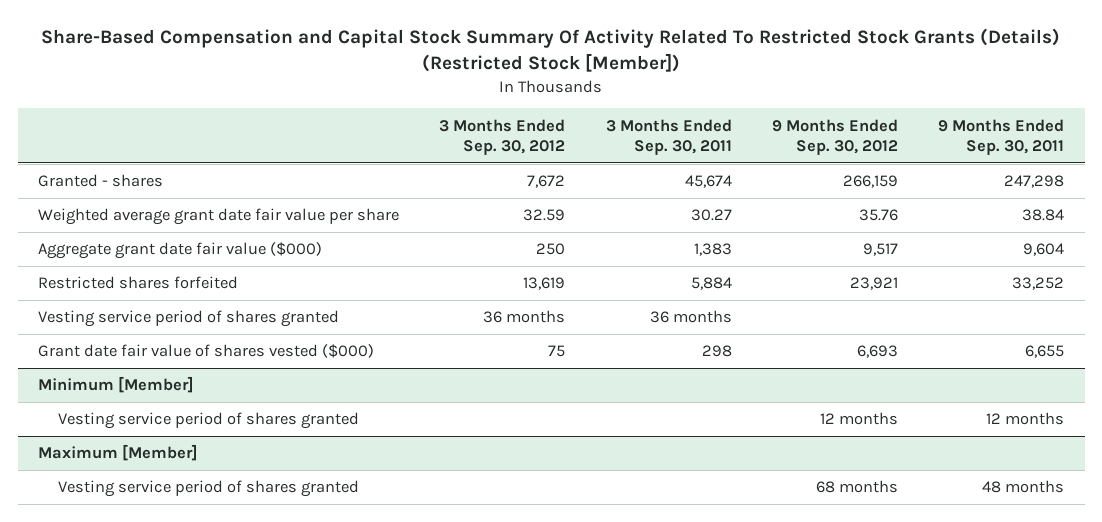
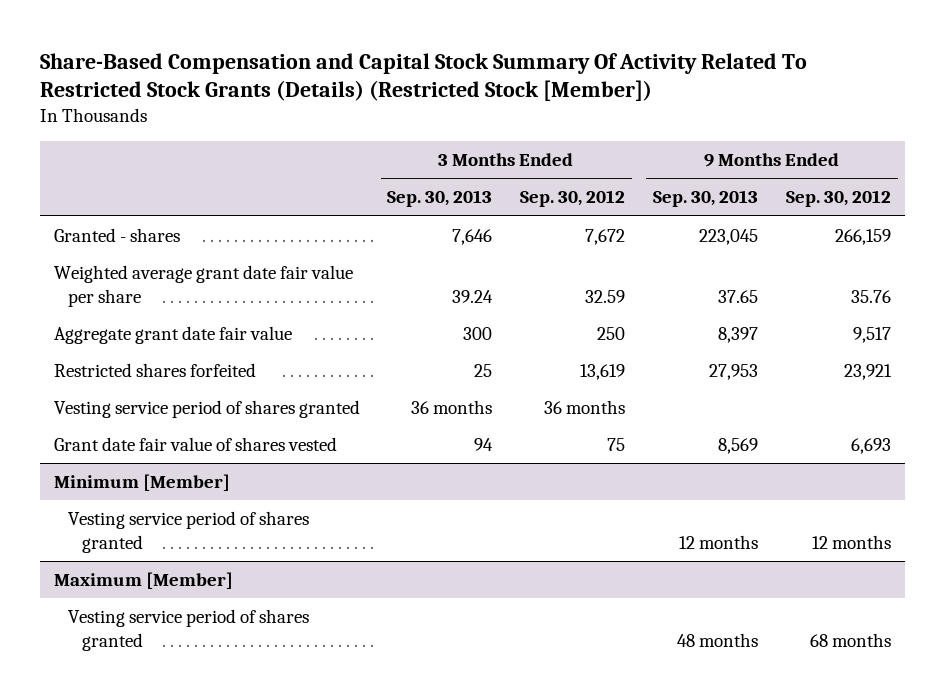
[605,118,732,156] 3 Months Ended Sep. 30, 2011 -> none
[938,118,1065,156] 9 Months Ended Sep. 30, 2011 -> none
none -> [387,190,493,208] Sep. 30, 2013
none -> [653,190,759,208] Sep. 30, 2013
[37,242,322,260] Aggregate grant date fair value ($000) -> [53,326,292,345] Aggregate grant date fair value
[37,344,374,359] Grant date fair value of shares vested ($000) -> [53,437,337,452] Grant date fair value of shares vested

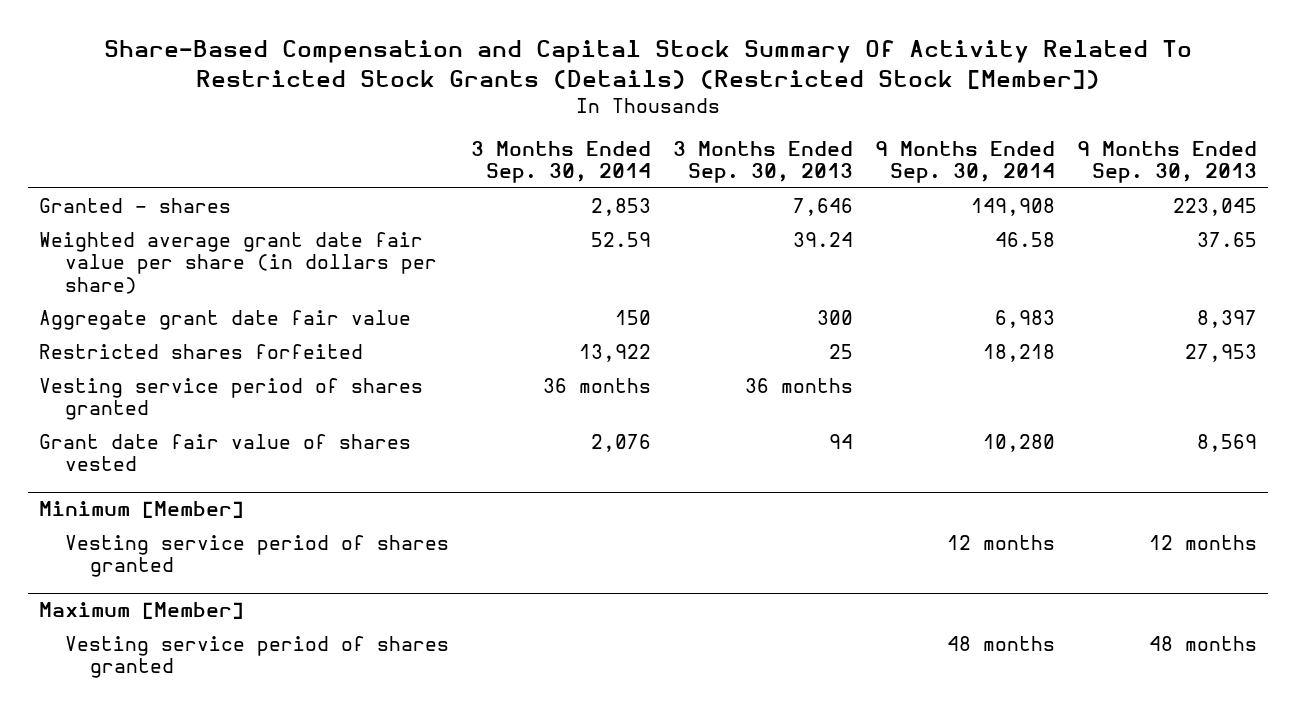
[520,190,626,208] Sep. 30, 2012 -> none
[785,190,891,208] Sep. 30, 2012 -> none
none -> [470,140,651,184] 3 Months Ended Sep. 30, 2014
none -> [874,140,1055,184] 9 Months Ended Sep. 30, 2014
[53,265,353,308] Weighted average grant date fair value per share -> [38,232,437,294] Weighted average grant date fair value per share (in dollars per share)

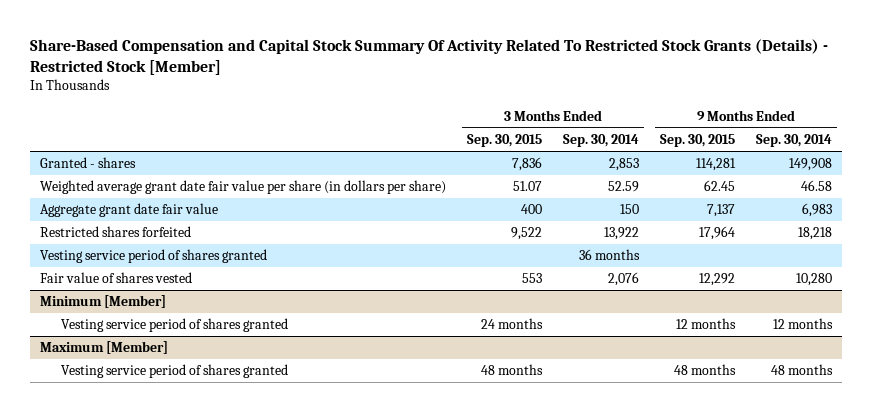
[103,40,1192,89] Share-Based Compensation and Capital Stock Summary Of Activity Related To Restricted Stock Grants (Details) (Restricted Stock [Member]) -> [29,38,828,76] Share-Based Compensation and Capital Stock Summary Of Activity Related To Restricted Stock Grants (Details) - Restricted Stock [Member]
[672,140,853,184] 3 Months Ended Sep. 30, 2013 -> none
[1076,140,1257,184] 9 Months Ended Sep. 30, 2013 -> none
none -> [467,134,543,148] Sep. 30, 2015
none -> [659,134,735,148] Sep. 30, 2015
[38,434,411,472] Grant date fair value of shares vested -> [40,272,193,284] Fair value of shares vested

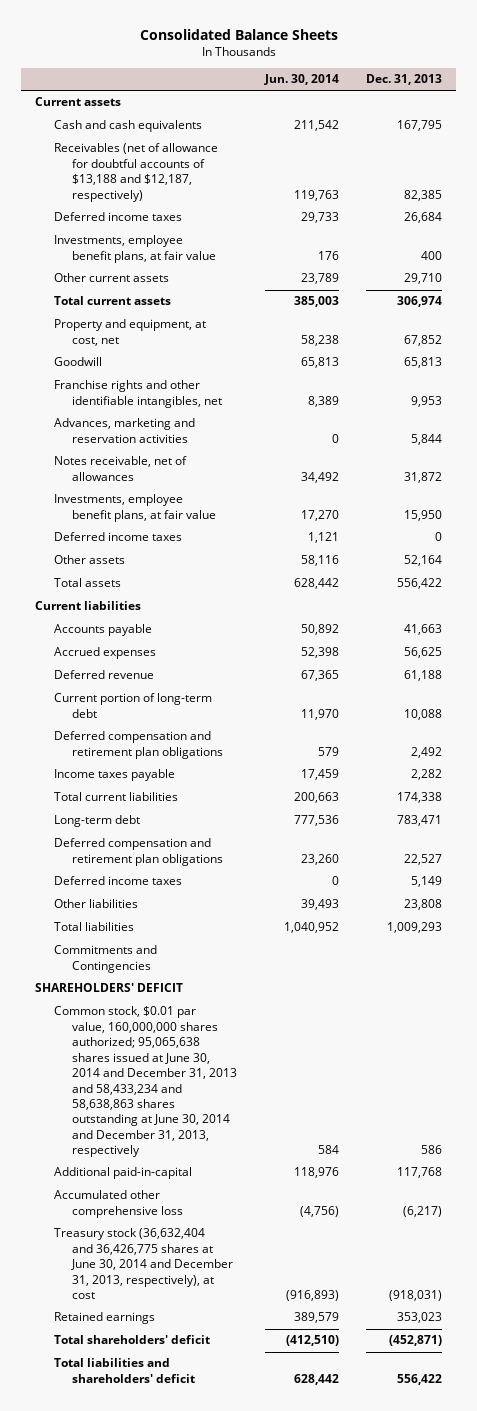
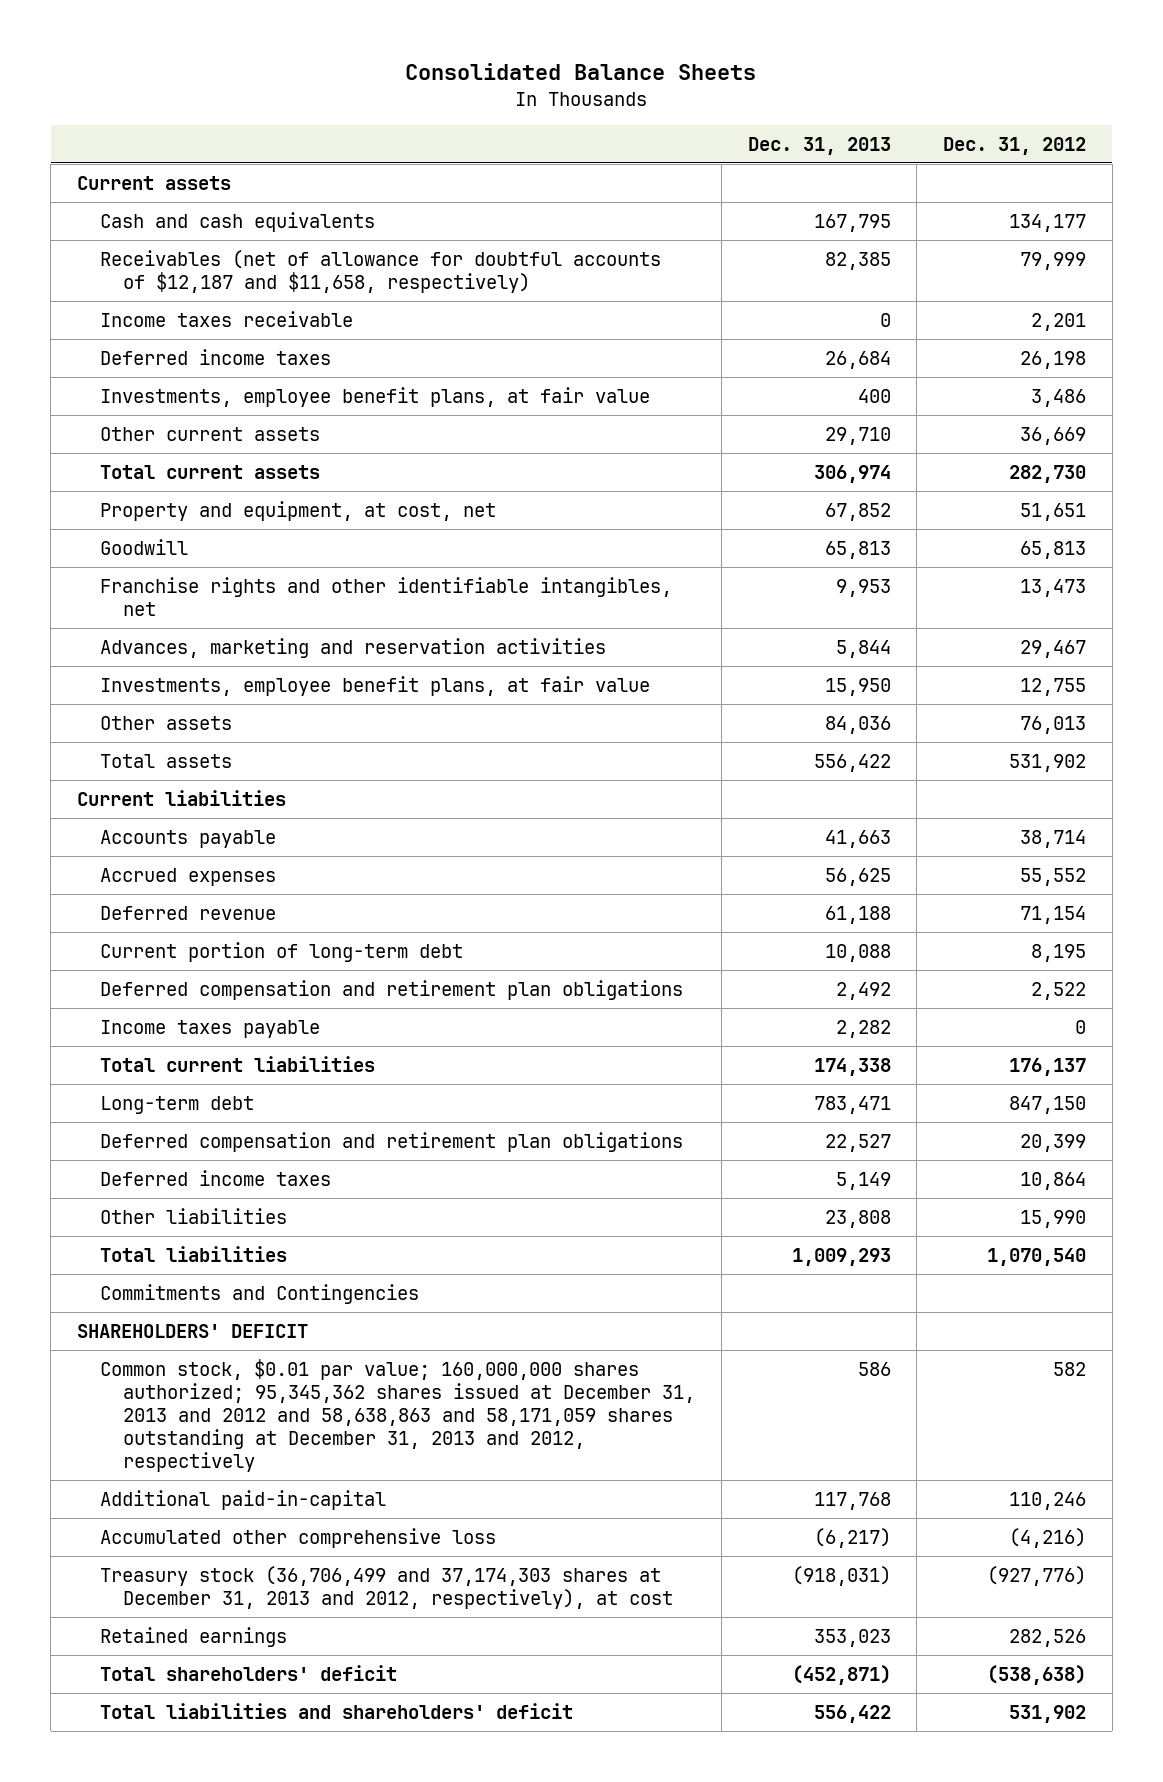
[263,74,339,86] Jun. 30, 2014 -> none
none -> [943,136,1087,155] Dec. 31, 2012
[53,143,218,202] Receivables (net of allowance for doubtful accounts of $13,188 and $12,187, respectively) -> [99,249,661,293] Receivables (net of allowance for doubtful accounts of $12,187 and $11,658, respectively)
none -> [99,310,353,327] Income taxes receivable
[53,456,187,481] Notes receivable, net of allowances -> none
[53,532,182,542] Deferred income taxes -> none
[404,555,443,567] 52,164 -> [824,715,891,734] 84,036
[53,1006,237,1158] Common stock, $0.01 par value, 160,000,000 shares authorized; 95,065,638 shares issued at June 30, 2014 and December 31, 2013 and 58,433,234 and 58,638,863 shares outstanding at June 30, 2014 and December 31, 2013, respectively -> [99,1358,696,1472] Common stock, $0.01 par value; 160,000,000 shares authorized; 95,345,362 shares issued at December 31, 2013 and 2012 and 58,638,863 and 58,171,059 shares outstanding at December 31, 2013 and 2012, respectively
[53,1228,233,1300] Treasury stock (36,632,404 and 36,426,775 shares at June 30, 2014 and December 31, 2013, respectively), at cost -> [99,1565,674,1609] Treasury stock (36,706,499 and 37,174,303 shares at December 31, 2013 and 2012, respectively), at cost

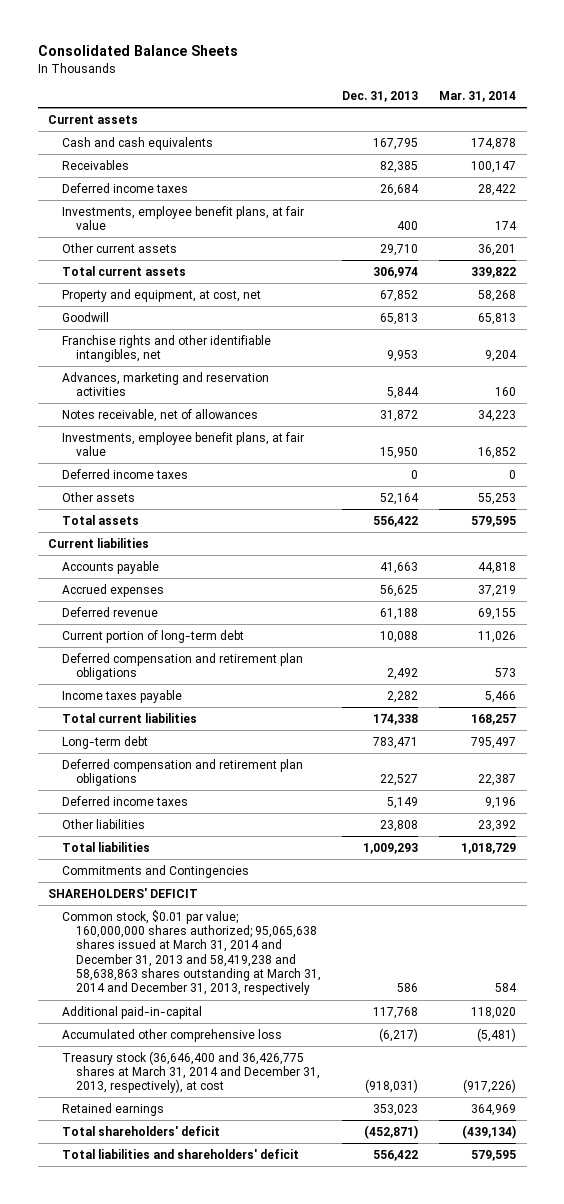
[943,136,1087,155] Dec. 31, 2012 -> none
none -> [438,91,516,103] Mar. 31, 2014
[99,310,353,327] Income taxes receivable -> none
[99,249,661,293] Receivables (net of allowance for doubtful accounts of $12,187 and $11,658, respectively) -> [62,159,130,170] Receivables
none -> [62,408,259,422] Notes receivable, net of allowances
none -> [62,468,189,479] Deferred income taxes
[824,715,891,734] 84,036 -> [379,492,419,505] 52,164
[99,1358,696,1472] Common stock, $0.01 par value; 160,000,000 shares authorized; 95,345,362 shares issued at December 31, 2013 and 2012 and 58,638,863 and 58,171,059 shares outstanding at December 31, 2013 and 2012, respectively -> [62,909,321,996] Common stock, $0.01 par value; 160,000,000 shares authorized; 95,065,638 shares issued at March 31, 2014 and December 31, 2013 and 58,419,238 and 58,638,863 shares outstanding at March 31, 2014 and December 31, 2013, respectively
[99,1565,674,1609] Treasury stock (36,706,499 and 37,174,303 shares at December 31, 2013 and 2012, respectively), at cost -> [62,1050,320,1094] Treasury stock (36,646,400 and 36,426,775 shares at March 31, 2014 and December 31, 2013, respectively), at cost

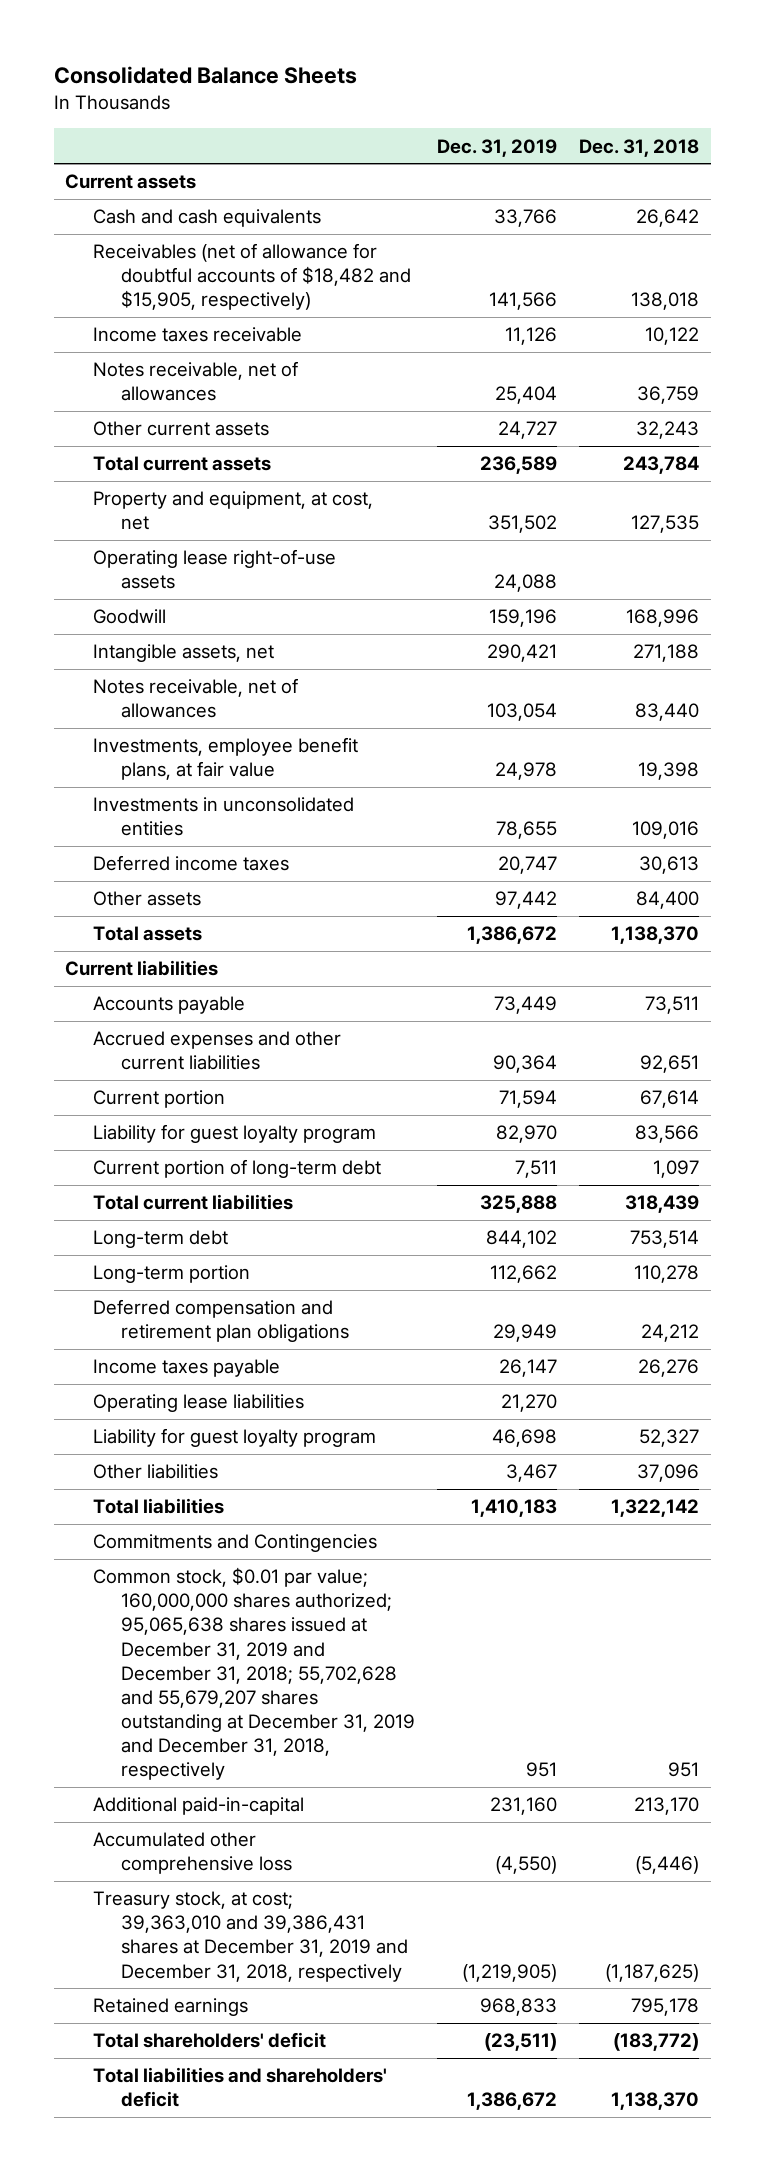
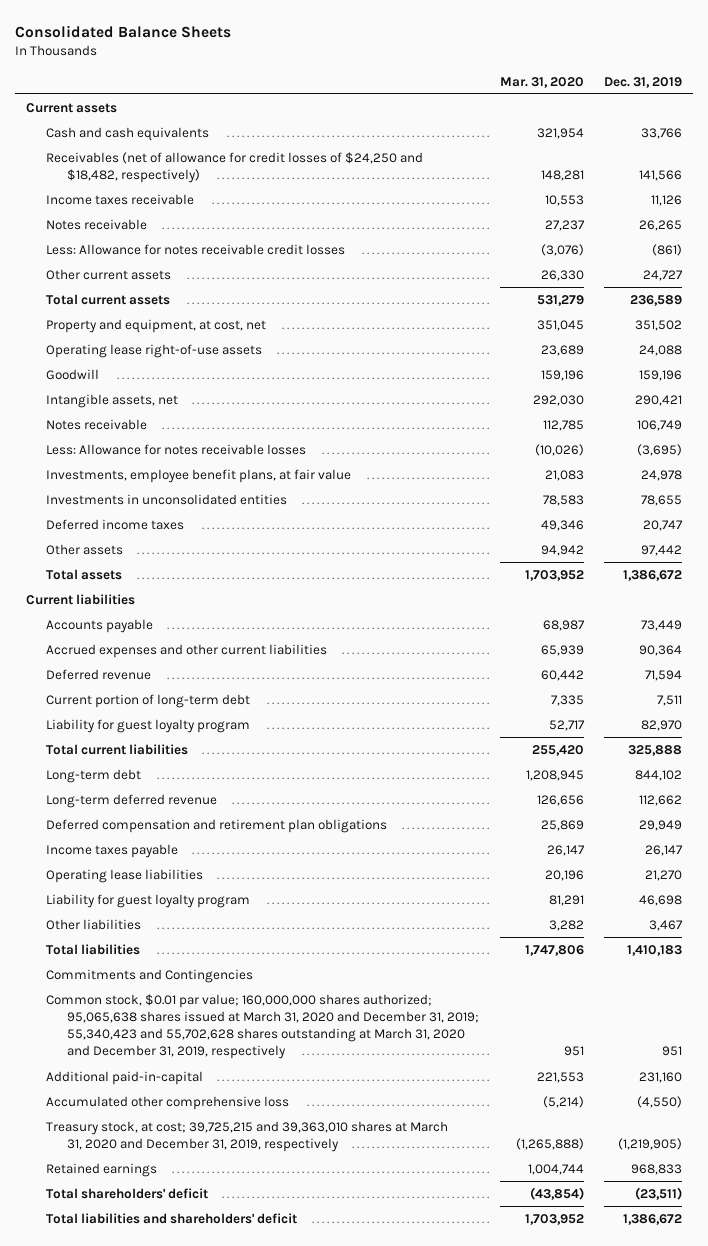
[579,138,700,157] Dec. 31, 2018 -> none
none -> [499,76,584,88] Mar. 31, 2020
[92,243,411,311] Receivables (net of allowance for doubtful accounts of $18,482 and $15,905, respectively) -> [46,151,424,184] Receivables (net of allowance for credit losses of $24,250 and $18,482, respectively)
[92,361,298,402] Notes receivable, net of allowances -> none
none -> [46,218,148,230] Notes receivable
none -> [46,243,346,255] Less: Allowance for notes receivable credit losses
[92,678,298,719] Notes receivable, net of allowances -> none
none -> [46,418,148,430] Notes receivable
none -> [46,443,307,455] Less: Allowance for notes receivable losses
[92,1090,225,1109] Current portion -> [46,668,152,680] Deferred revenue
[92,1124,376,1144] Liability for guest loyalty program -> [46,718,251,733] Liability for guest loyalty program
[92,1265,250,1284] Long-term portion -> [46,793,218,808] Long-term deferred revenue
[92,1567,415,1781] Common stock, $0.01 par value; 160,000,000 shares authorized; 95,065,638 shares issued at December 31, 2019 and December 31, 2018; 55,702,628 and 55,679,207 shares outstanding at December 31, 2019 and December 31, 2018, respectively -> [46,993,480,1060] Common stock, $0.01 par value; 160,000,000 shares authorized; 95,065,638 shares issued at March 31, 2020 and December 31, 2019; 55,340,423 and 55,702,628 shares outstanding at March 31, 2020 and December 31, 2019, respectively
[92,1891,408,1982] Treasury stock, at cost; 39,363,010 and 39,386,431 shares at December 31, 2019 and December 31, 2018, respectively -> [46,1120,449,1153] Treasury stock, at cost; 39,725,215 and 39,363,010 shares at March 31, 2020 and December 31, 2019, respectively

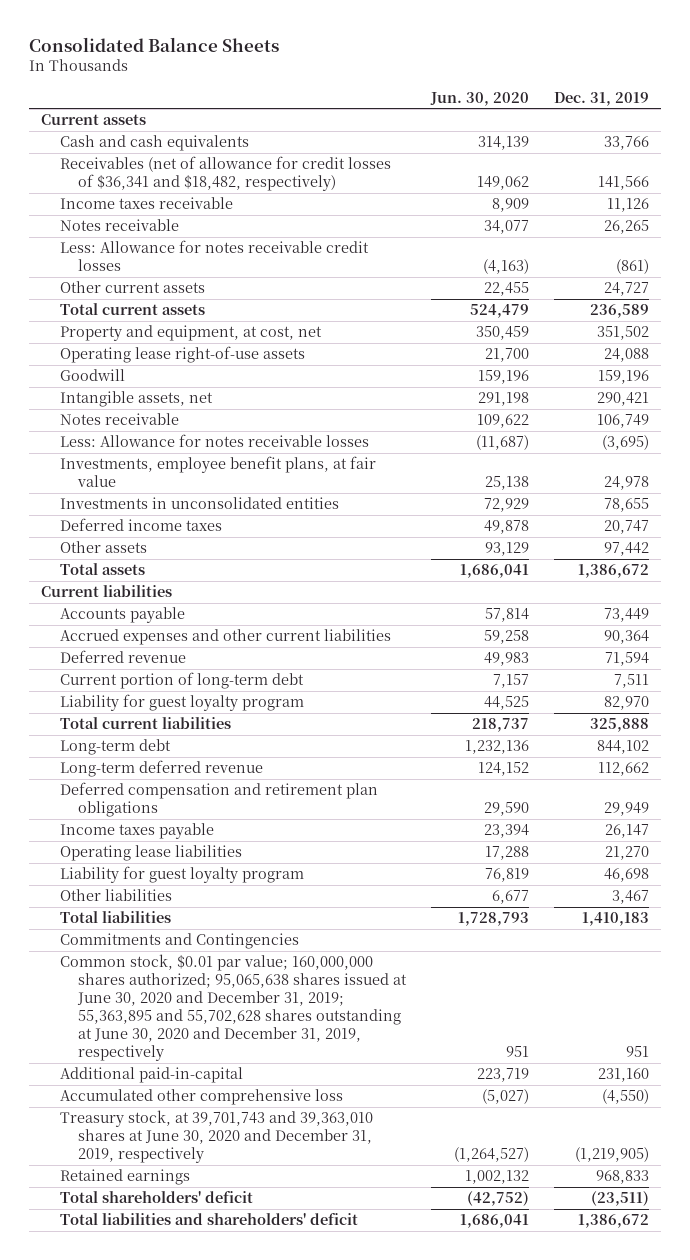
[499,76,584,88] Mar. 31, 2020 -> none
none -> [430,91,530,106] Jun. 30, 2020
[46,151,424,184] Receivables (net of allowance for credit losses of $24,250 and $18,482, respectively) -> [59,156,391,192] Receivables (net of allowance for credit losses of $36,341 and $18,482, respectively)
[46,993,480,1060] Common stock, $0.01 par value; 160,000,000 shares authorized; 95,065,638 shares issued at March 31, 2020 and December 31, 2019; 55,340,423 and 55,702,628 shares outstanding at March 31, 2020 and December 31, 2019, respectively -> [59,954,408,1062] Common stock, $0.01 par value; 160,000,000 shares authorized; 95,065,638 shares issued at June 30, 2020 and December 31, 2019; 55,363,895 and 55,702,628 shares outstanding at June 30, 2020 and December 31, 2019, respectively
[46,1120,449,1153] Treasury stock, at cost; 39,725,215 and 39,363,010 shares at March 31, 2020 and December 31, 2019, respectively -> [59,1110,373,1164] Treasury stock, at 39,701,743 and 39,363,010 shares at June 30, 2020 and December 31, 2019, respectively

